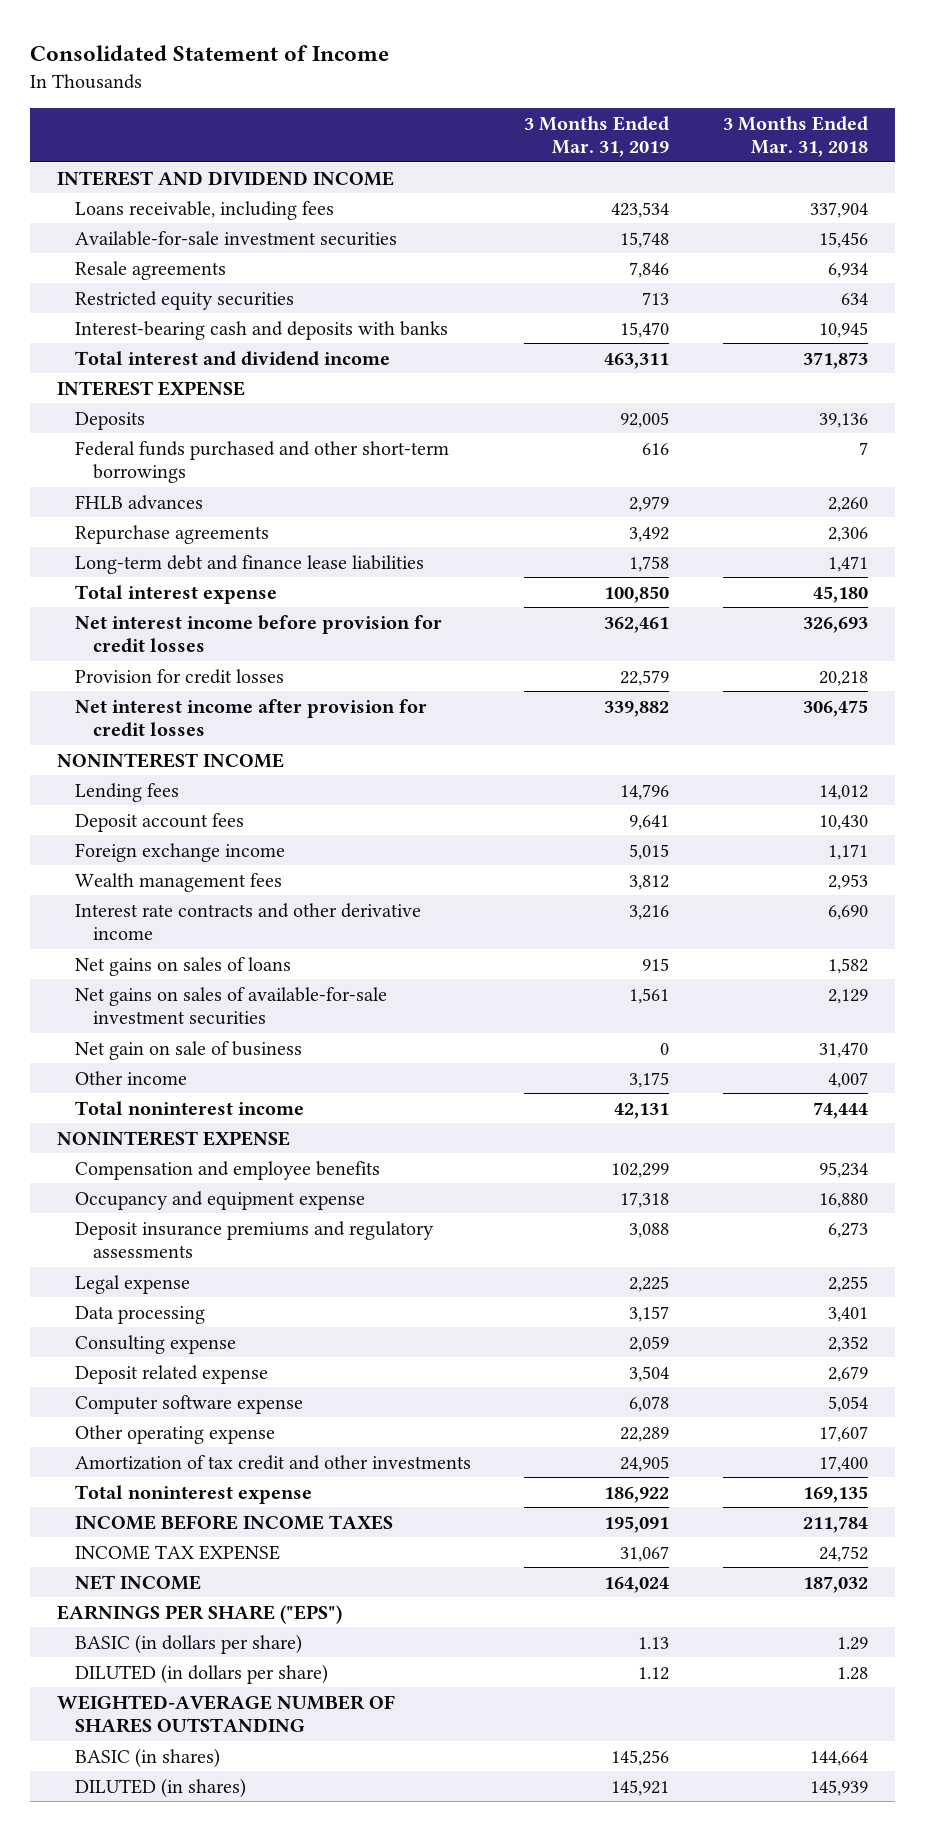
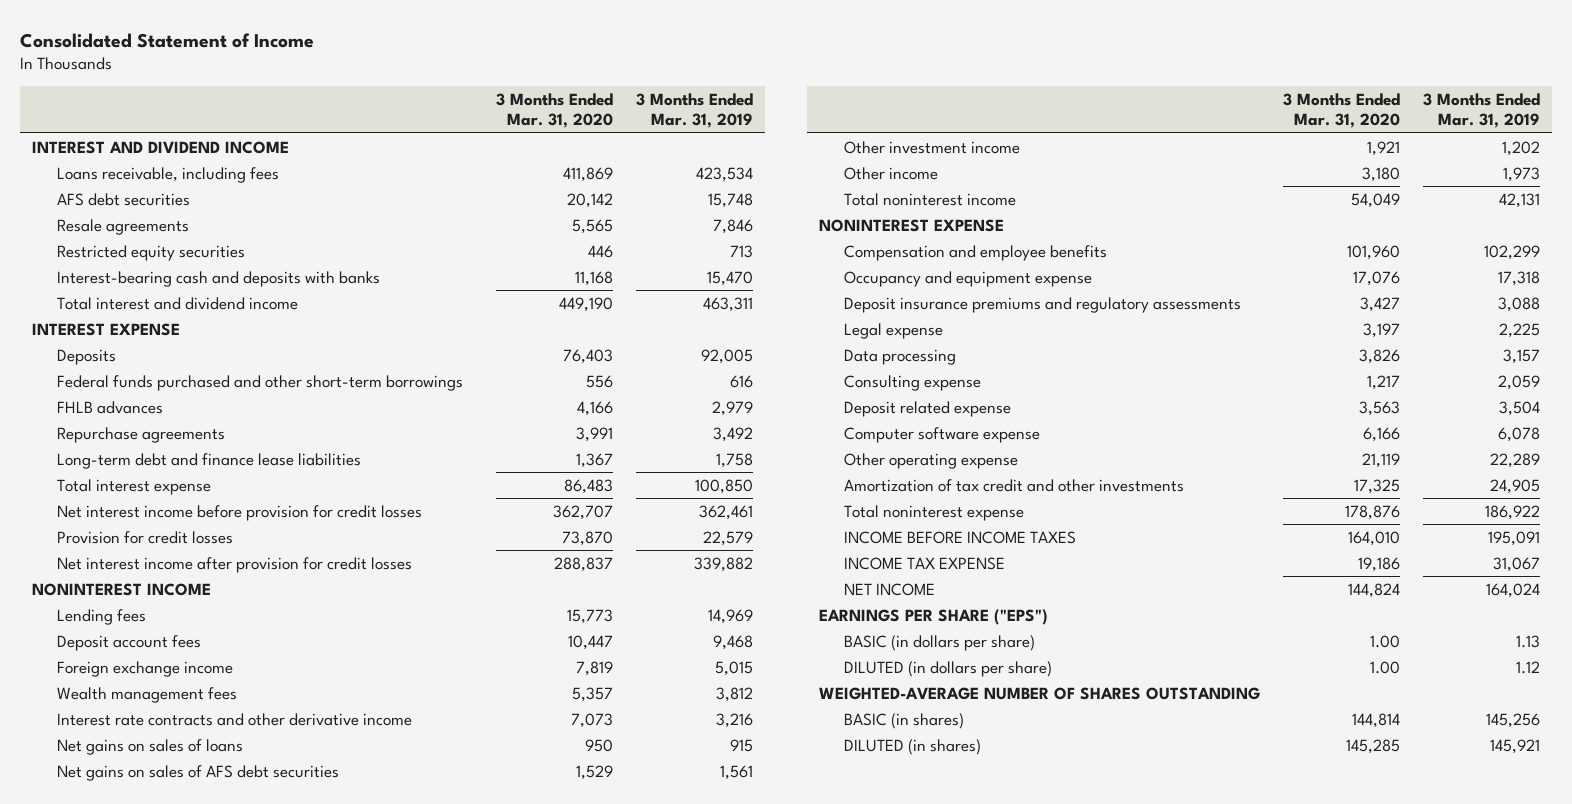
[723,115,869,158] 3 Months Ended Mar. 31, 2018 -> none
none -> [496,92,614,129] 3 Months Ended Mar. 31, 2020
[74,230,397,246] Available-for-sale investment securities -> [56,192,190,206] AFS debt securities
[620,783,670,800] 14,796 -> [708,608,754,624] 14,969
[629,814,670,830] 9,641 -> [713,634,754,650] 9,468
[74,1040,302,1060] Net gain on sale of business -> none
[74,986,387,1026] Net gains on sales of available-for-sale investment securities -> [56,764,339,781] Net gains on sales of AFS debt securities
none -> [843,140,1020,154] Other investment income
[629,1071,670,1088] 3,175 -> [1503,166,1541,182] 1,973

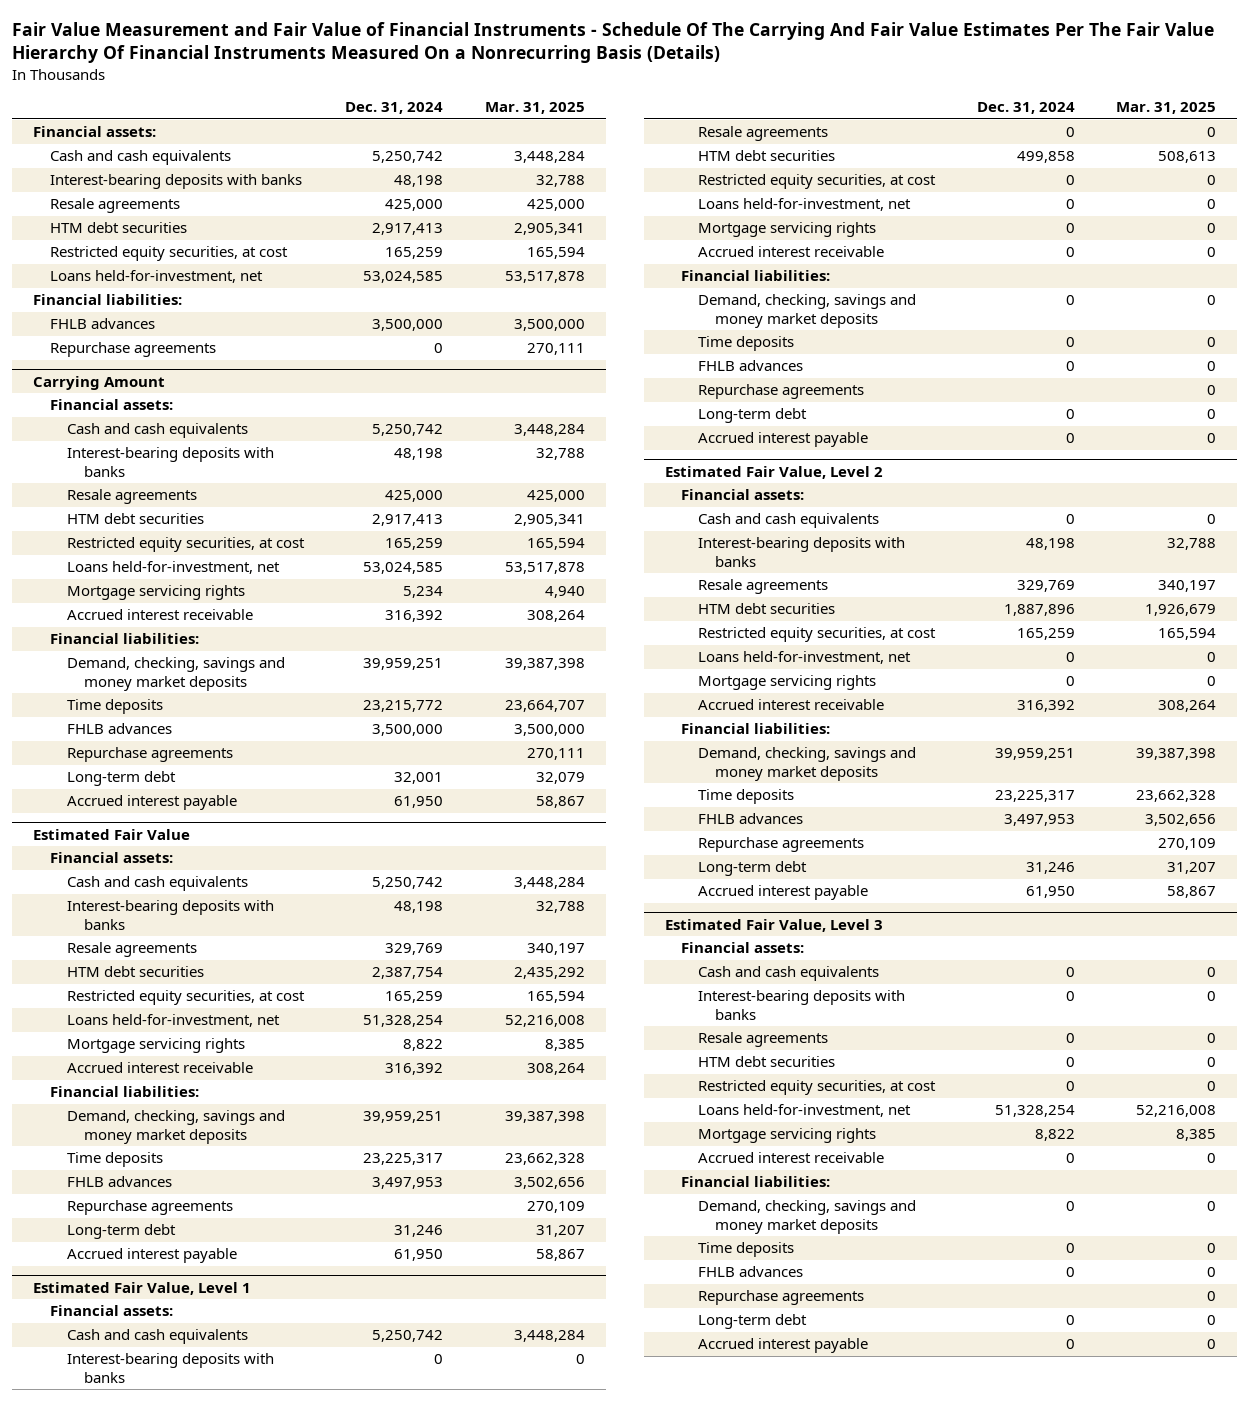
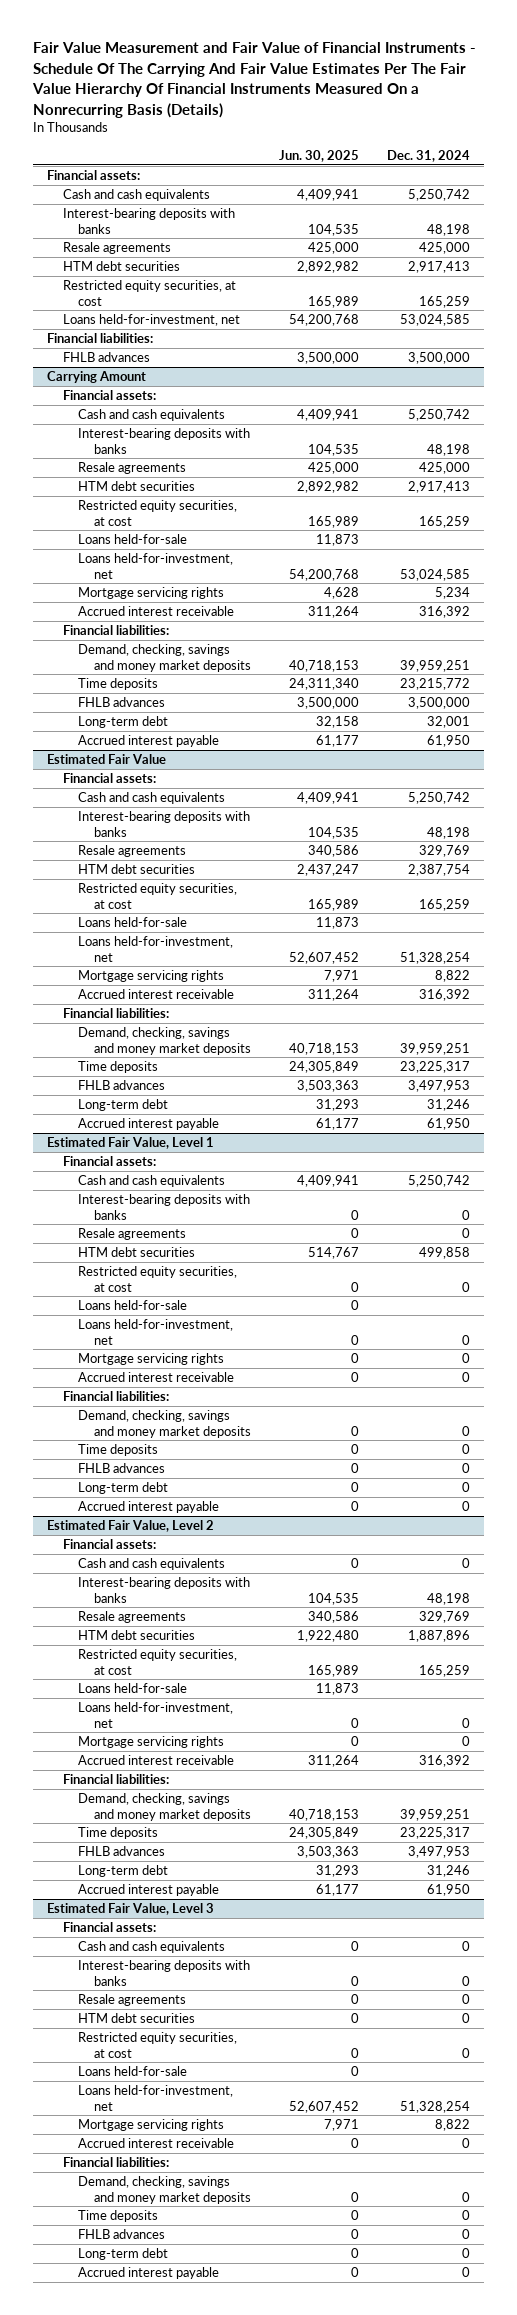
[485,102,586,115] Mar. 31, 2025 -> none
none -> [278,149,359,162] Jun. 30, 2025
[49,342,216,358] Repurchase agreements -> none
none -> [78,534,188,545] Loans held-for-sale
[66,747,233,763] Repurchase agreements -> none
none -> [78,917,188,928] Loans held-for-sale
[66,1200,233,1216] Repurchase agreements -> none
none -> [78,1300,188,1311] Loans held-for-sale
[698,384,865,400] Repurchase agreements -> none
none -> [78,1683,188,1694] Loans held-for-sale
[698,837,865,853] Repurchase agreements -> none
none -> [78,2066,188,2077] Loans held-for-sale
[698,1290,865,1306] Repurchase agreements -> none

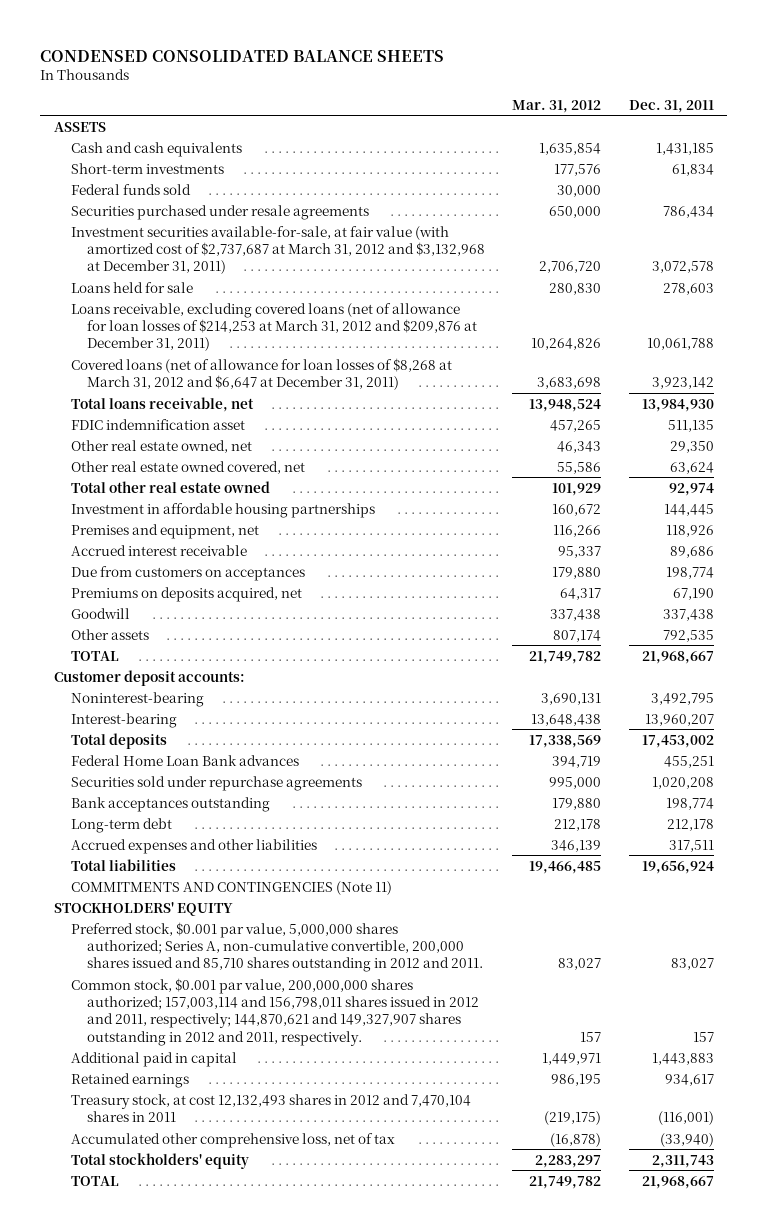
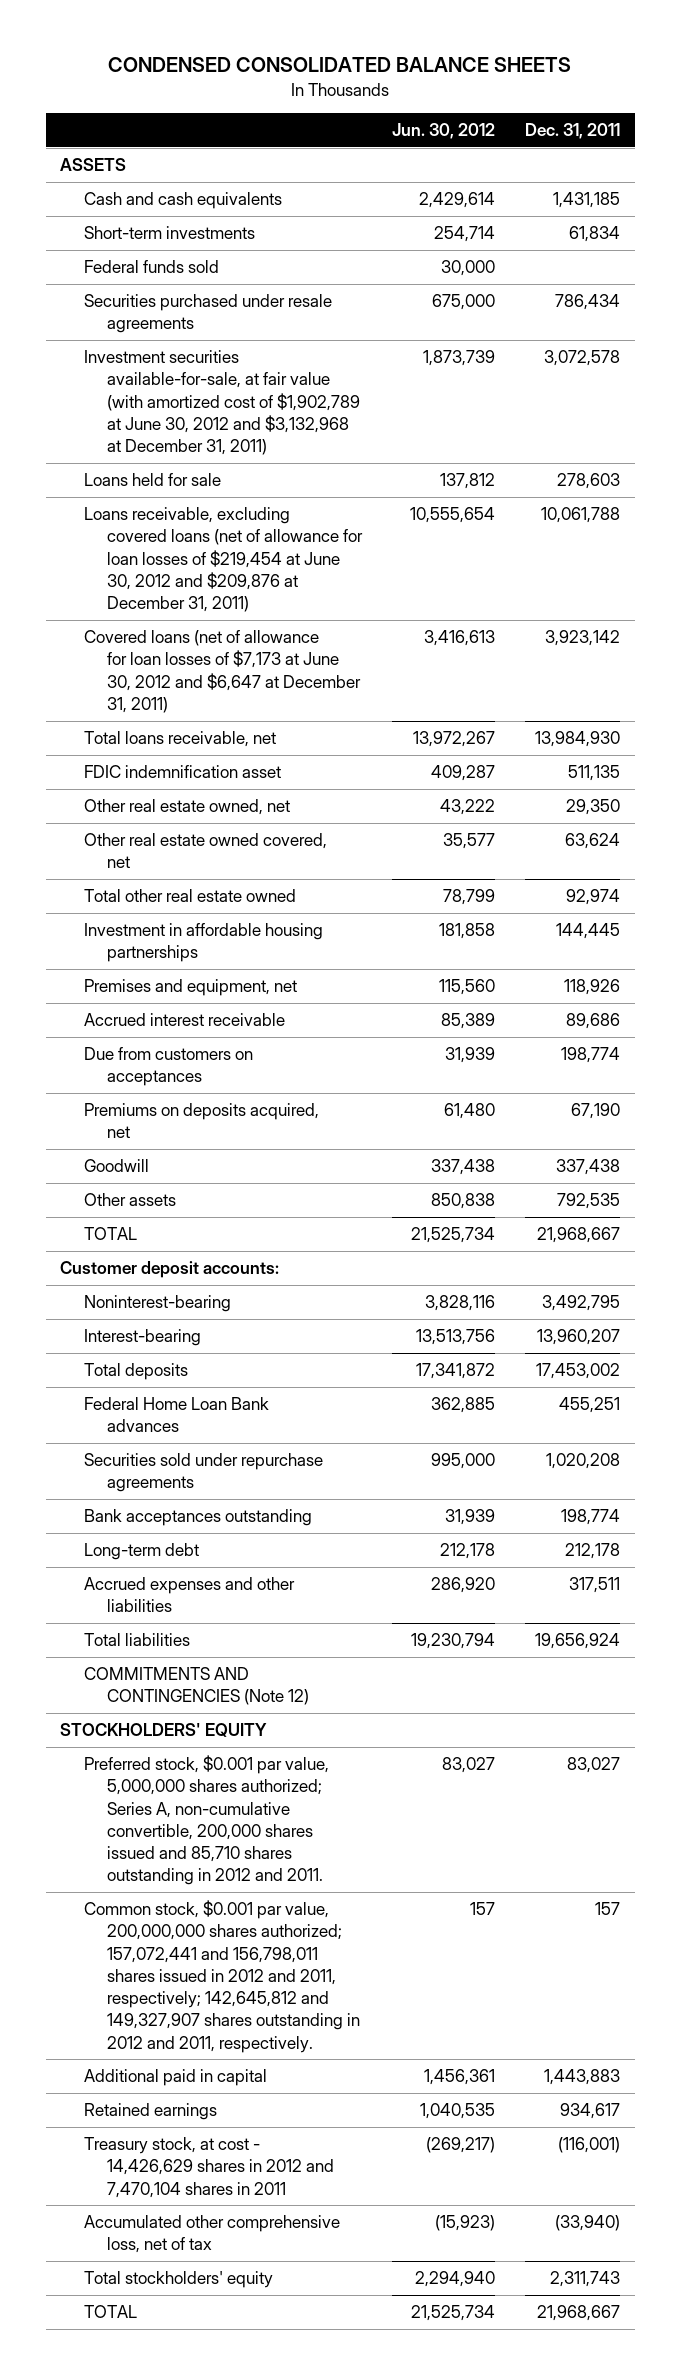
[512,99,602,113] Mar. 31, 2012 -> none
none -> [392,122,496,139] Jun. 30, 2012
[70,225,486,275] Investment securities available-for-sale, at fair value (with amortized cost of $2,737,687 at March 31, 2012 and $3,132,968 at December 31, 2011) -> [83,350,361,456] Investment securities available-for-sale, at fair value (with amortized cost of $1,902,789 at June 30, 2012 and $3,132,968 at December 31, 2011)
[70,302,478,352] Loans receivable, excluding covered loans (net of allowance for loan losses of $214,253 at March 31, 2012 and $209,876 at December 31, 2011) -> [83,507,364,613] Loans receivable, excluding covered loans (net of allowance for loan losses of $219,454 at June 30, 2012 and $209,876 at December 31, 2011)
[70,357,452,390] Covered loans (net of allowance for loan losses of $8,268 at March 31, 2012 and $6,647 at December 31, 2011) -> [83,630,362,713] Covered loans (net of allowance for loan losses of $7,173 at June 30, 2012 and $6,647 at December 31, 2011)
[70,880,392,895] COMMITMENTS AND CONTINGENCIES (Note 11) -> [83,1667,310,1706] COMMITMENTS AND CONTINGENCIES (Note 12)
[70,977,480,1046] Common stock, $0.001 par value, 200,000,000 shares authorized; 157,003,114 and 156,798,011 shares issued in 2012 and 2011, respectively; 144,870,621 and 149,327,907 shares outstanding in 2012 and 2011, respectively. -> [83,1900,361,2053] Common stock, $0.001 par value, 200,000,000 shares authorized; 157,072,441 and 156,798,011 shares issued in 2012 and 2011, respectively; 142,645,812 and 149,327,907 shares outstanding in 2012 and 2011, respectively.
[70,1093,471,1122] Treasury stock, at cost 12,132,493 shares in 2012 and 7,470,104 shares in 2011 -> [83,2137,335,2198] Treasury stock, at cost - 14,426,629 shares in 2012 and 7,470,104 shares in 2011

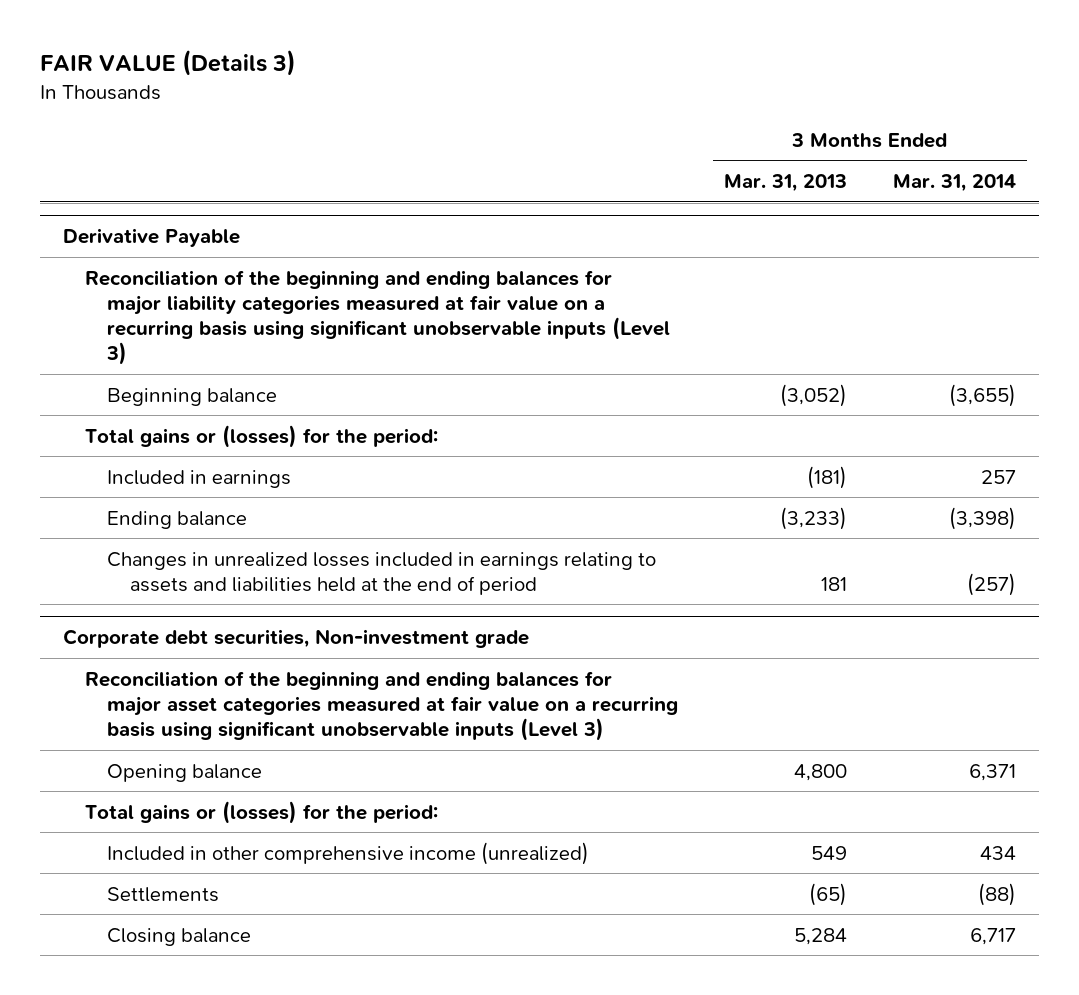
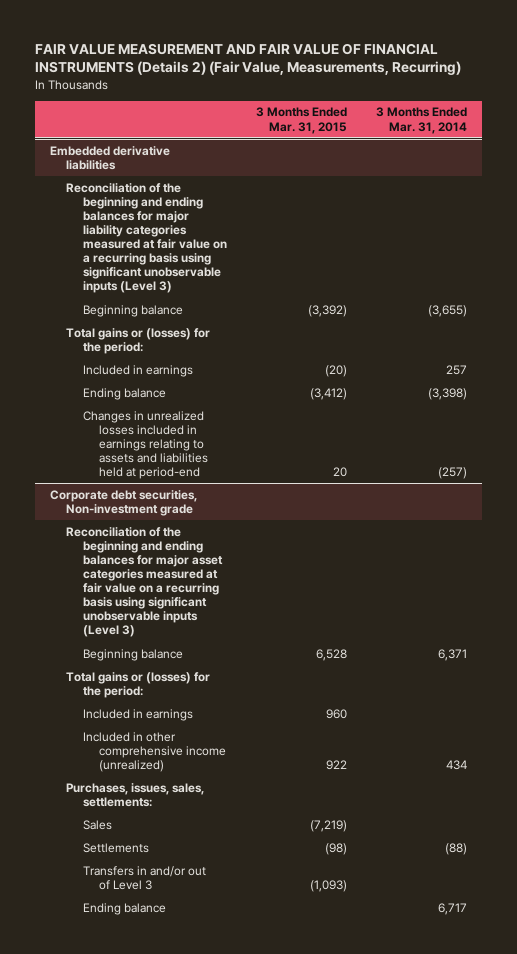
[39,50,296,77] FAIR VALUE (Details 3) -> [34,42,461,76] FAIR VALUE MEASUREMENT AND FAIR VALUE OF FINANCIAL INSTRUMENTS (Details 2) (Fair Value, Measurements, Recurring)
[724,173,848,192] Mar. 31, 2013 -> none
none -> [256,107,348,134] 3 Months Ended Mar. 31, 2015
[62,228,240,248] Derivative Payable -> none
none -> [49,145,170,170] Embedded derivative liabilities
[107,551,657,595] Changes in unrealized losses included in earnings relating to assets and liabilities held at the end of period -> [82,410,209,480] Changes in unrealized losses included in earnings relating to assets and liabilities held at period-end
[107,763,263,782] Opening balance -> [82,648,183,661] Beginning balance
none -> [82,708,193,721] Included in earnings
none -> [66,782,205,807] Purchases, issues, sales, settlements:
none -> [82,819,112,830] Sales
none -> [82,865,206,890] Transfers in and/or out of Level 3
[107,927,252,946] Closing balance -> [82,902,166,915] Ending balance

